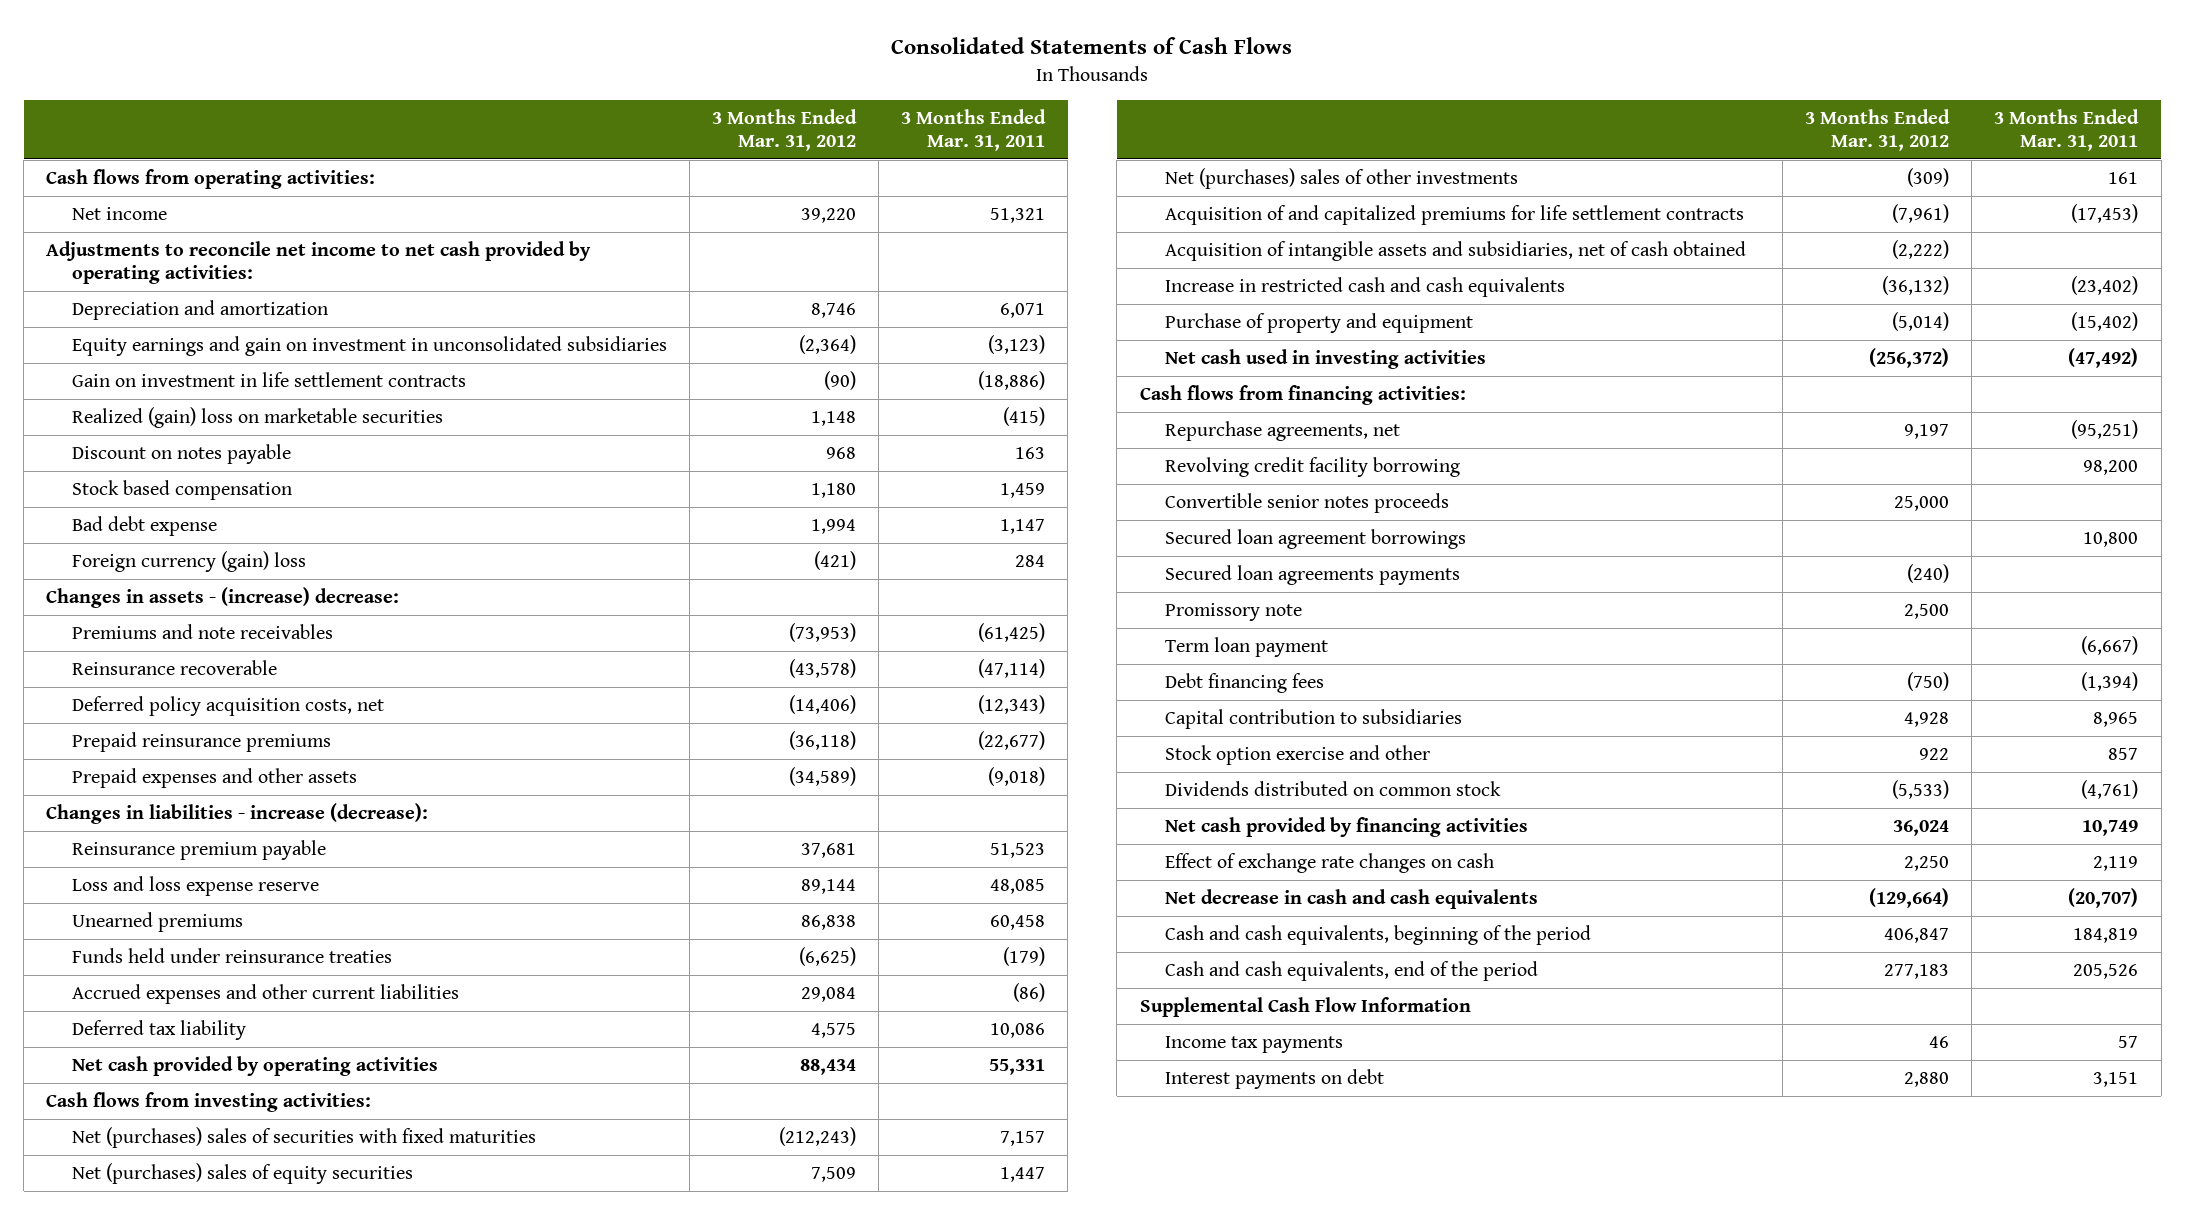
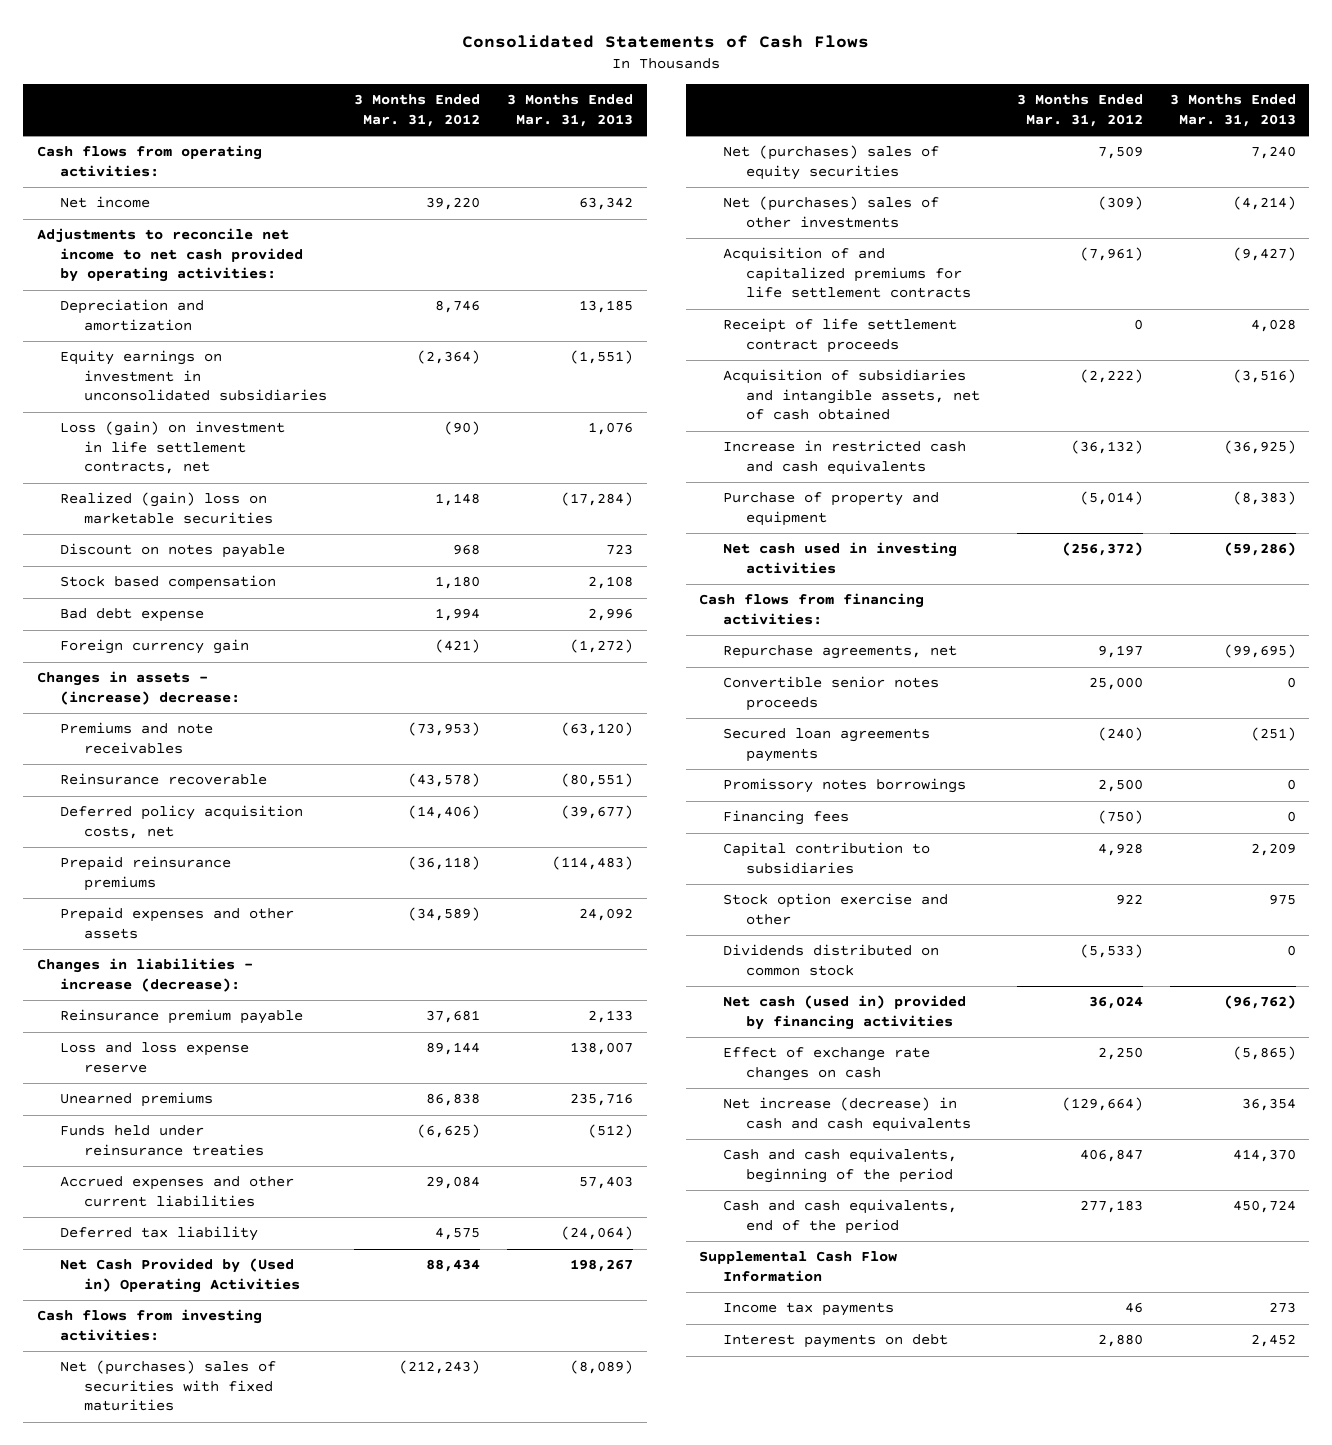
[901,109,1047,152] 3 Months Ended Mar. 31, 2011 -> none
none -> [507,94,634,127] 3 Months Ended Mar. 31, 2013
[71,335,667,356] Equity earnings and gain on investment in unconsolidated subsidiaries -> [60,350,328,402] Equity earnings on investment in unconsolidated subsidiaries
[71,371,466,387] Gain on investment in life settlement contracts -> [60,421,286,475] Loss (gain) on investment in life settlement contracts, net
[71,550,306,572] Foreign currency (gain) loss -> [60,639,250,655] Foreign currency gain
[71,1055,438,1076] Net cash provided by operating activities -> [60,1258,301,1293] Net Cash Provided by (Used in) Operating Activities
none -> [722,318,957,353] Receipt of life settlement contract proceeds
[1164,240,1746,261] Acquisition of intangible assets and subsidiaries, net of cash obtained -> [722,369,981,421] Acquisition of subsidiaries and intangible assets, net of cash obtained
[1164,456,1460,477] Revolving credit facility borrowing -> none
[1164,528,1466,549] Secured loan agreement borrowings -> none
[1164,602,1302,621] Promissory note -> none
[1164,636,1328,657] Term loan payment -> none
none -> [722,778,966,794] Promissory notes borrowings
[1164,672,1324,693] Debt financing fees -> [722,810,849,826] Financing fees
[1164,816,1528,837] Net cash provided by financing activities -> [722,995,966,1030] Net cash (used in) provided by financing activities
[1164,888,1538,909] Net decrease in cash and cash equivalents -> [722,1097,972,1132] Net increase (decrease) in cash and cash equivalents

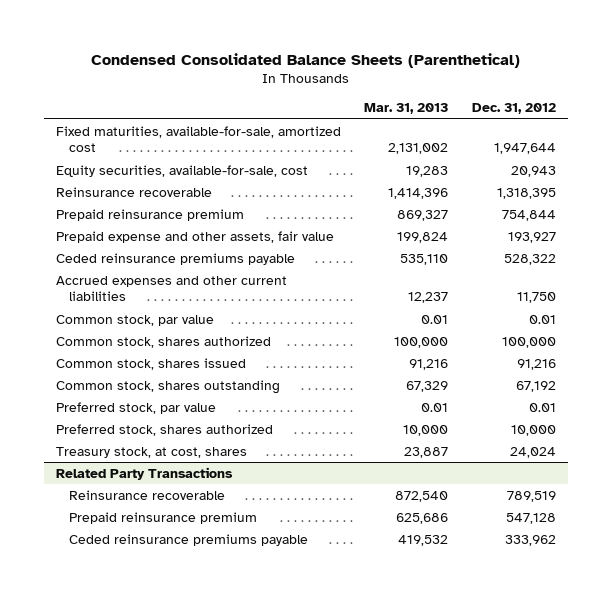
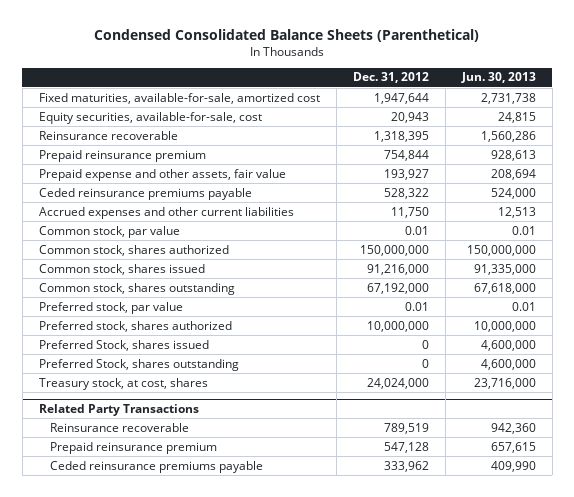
[364,103,449,115] Mar. 31, 2013 -> none
none -> [460,72,536,84] Jun. 30, 2013
[501,336,556,348] 100,000 -> [359,244,429,256] 150,000,000
[516,358,556,370] 91,216 -> [366,263,429,275] 91,216,000
[515,380,556,392] 67,192 -> [366,282,429,294] 67,192,000
[510,424,556,436] 10,000 -> [366,320,429,332] 10,000,000
none -> [38,339,209,351] Preferred Stock, shares issued
none -> [38,358,239,371] Preferred Stock, shares outstanding
[509,446,556,458] 24,024 -> [366,377,429,389] 24,024,000

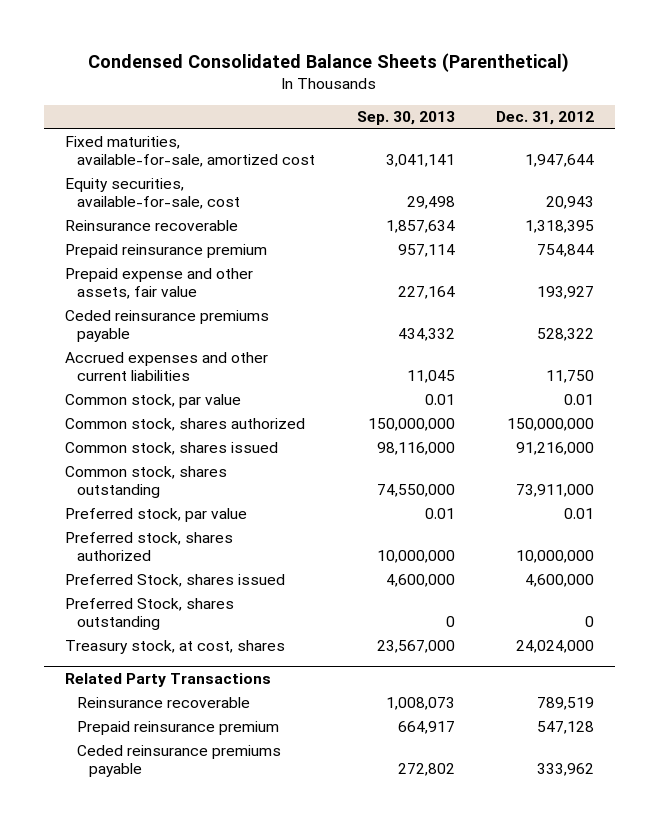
[460,72,536,84] Jun. 30, 2013 -> none
none -> [356,111,455,126] Sep. 30, 2013
[366,282,429,294] 67,192,000 -> [515,484,594,498] 73,911,000
[421,339,429,349] 0 -> [524,574,594,588] 4,600,000

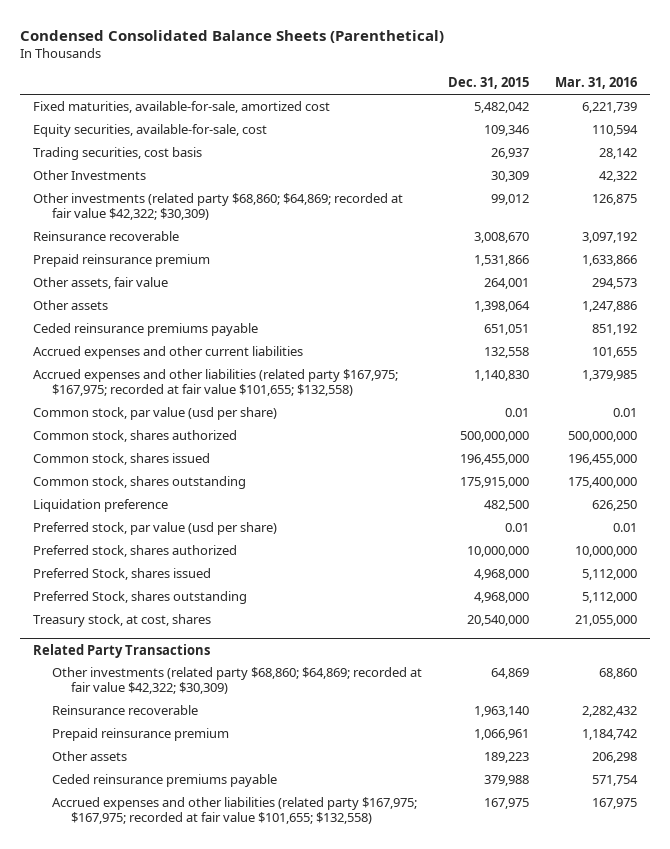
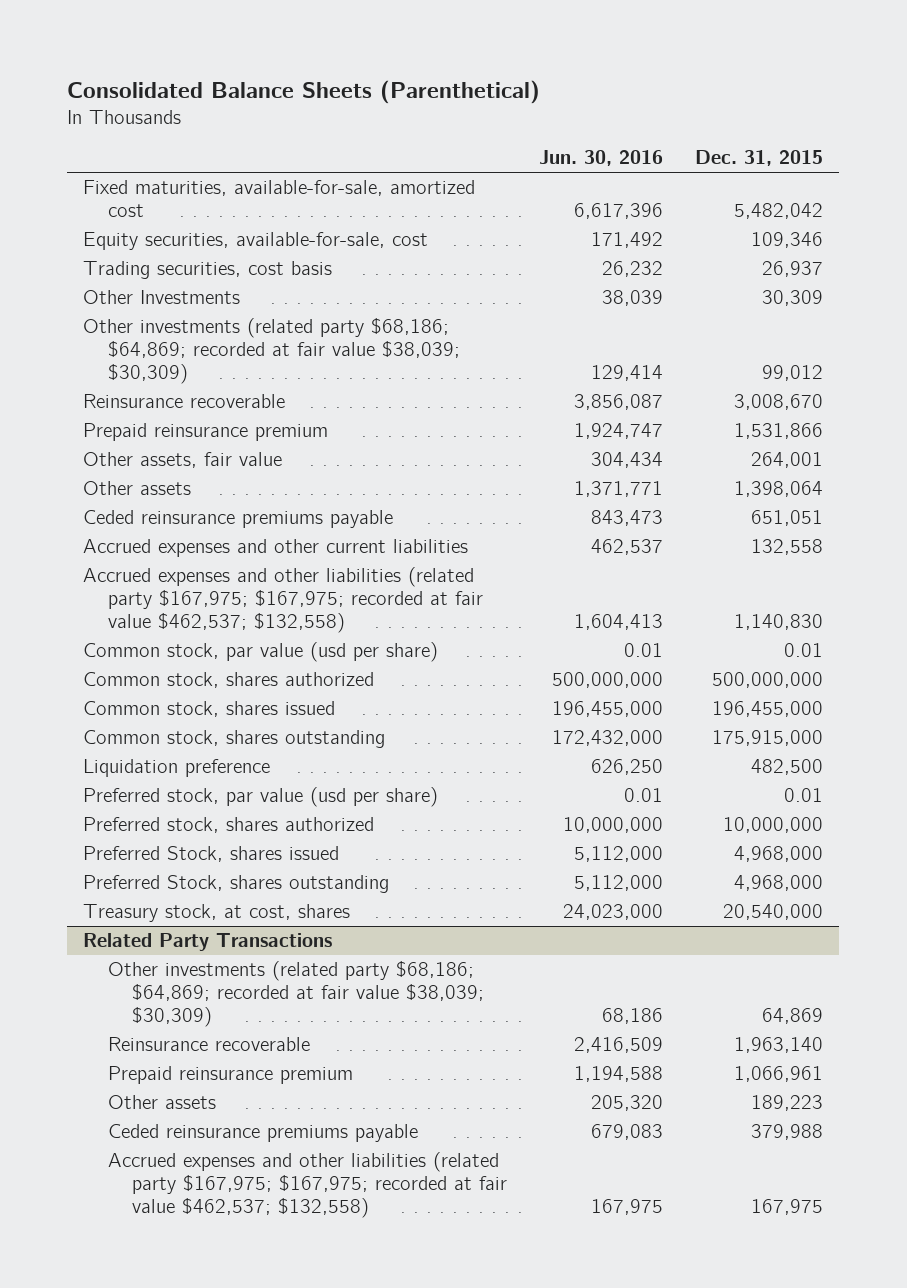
[20,29,445,43] Condensed Consolidated Balance Sheets (Parenthetical) -> [67,79,541,104] Consolidated Balance Sheets (Parenthetical)
[554,77,637,90] Mar. 31, 2016 -> none
none -> [538,150,663,167] Jun. 30, 2016
[33,193,404,221] Other investments (related party $68,860; $64,869; recorded at fair value $42,322; $30,309) -> [83,318,460,385] Other investments (related party $68,186; $64,869; recorded at fair value $38,039; $30,309)
[33,369,399,397] Accrued expenses and other liabilities (related party $167,975; $167,975; recorded at fair value $101,655; $132,558) -> [83,567,483,634] Accrued expenses and other liabilities (related party $167,975; $167,975; recorded at fair value $462,537; $132,558)
[52,667,423,695] Other investments (related party $68,860; $64,869; recorded at fair value $42,322; $30,309) -> [107,961,484,1028] Other investments (related party $68,186; $64,869; recorded at fair value $38,039; $30,309)
[52,797,418,825] Accrued expenses and other liabilities (related party $167,975; $167,975; recorded at fair value $101,655; $132,558) -> [107,1152,507,1219] Accrued expenses and other liabilities (related party $167,975; $167,975; recorded at fair value $462,537; $132,558)

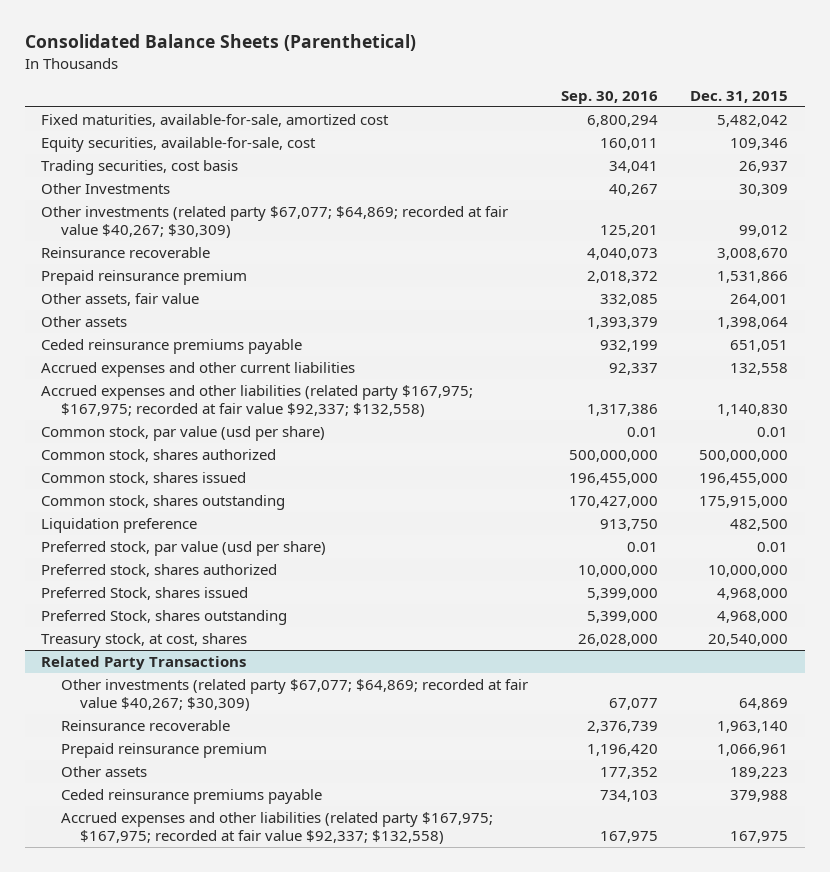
[538,150,663,167] Jun. 30, 2016 -> none
none -> [560,90,658,104] Sep. 30, 2016
[83,318,460,385] Other investments (related party $68,186; $64,869; recorded at fair value $38,039; $30,309) -> [41,205,509,238] Other investments (related party $67,077; $64,869; recorded at fair value $40,267; $30,309)
[83,567,483,634] Accrued expenses and other liabilities (related party $167,975; $167,975; recorded at fair value $462,537; $132,558) -> [41,384,474,417] Accrued expenses and other liabilities (related party $167,975; $167,975; recorded at fair value $92,337; $132,558)
[107,961,484,1028] Other investments (related party $68,186; $64,869; recorded at fair value $38,039; $30,309) -> [60,678,528,711] Other investments (related party $67,077; $64,869; recorded at fair value $40,267; $30,309)
[107,1152,507,1219] Accrued expenses and other liabilities (related party $167,975; $167,975; recorded at fair value $462,537; $132,558) -> [60,811,493,844] Accrued expenses and other liabilities (related party $167,975; $167,975; recorded at fair value $92,337; $132,558)

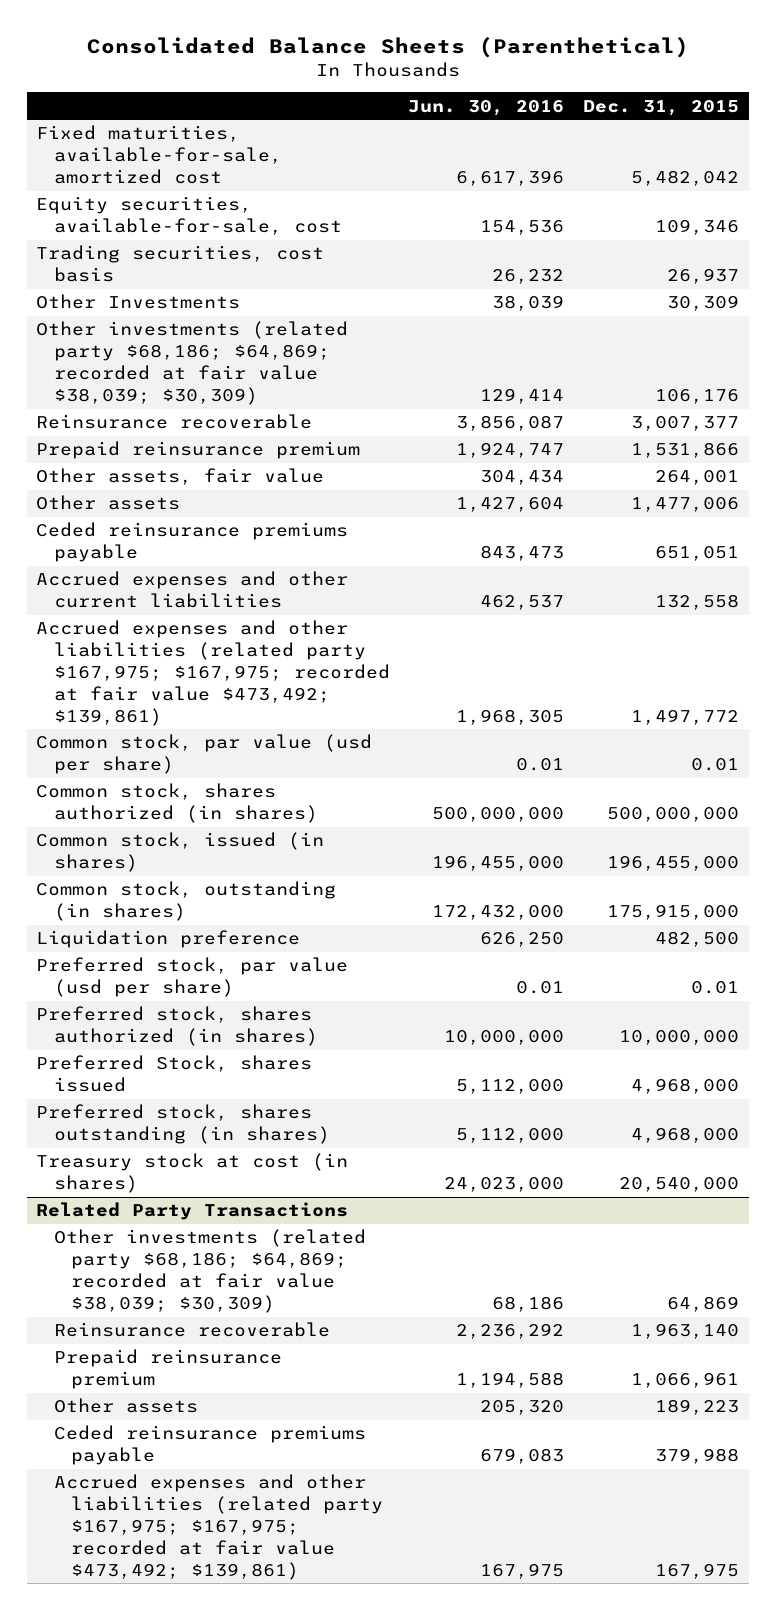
[560,90,658,104] Sep. 30, 2016 -> none
none -> [408,99,565,116] Jun. 30, 2016
[41,205,509,238] Other investments (related party $67,077; $64,869; recorded at fair value $40,267; $30,309) -> [36,321,349,405] Other investments (related party $68,186; $64,869; recorded at fair value $38,039; $30,309)
[739,224,789,237] 99,012 -> [655,388,740,404] 106,176
[717,247,789,260] 3,008,670 -> [631,416,740,432] 3,007,377
[717,316,789,329] 1,398,064 -> [631,497,740,513] 1,477,006
[41,384,474,417] Accrued expenses and other liabilities (related party $167,975; $167,975; recorded at fair value $92,337; $132,558) -> [36,620,390,726] Accrued expenses and other liabilities (related party $167,975; $167,975; recorded at fair value $473,492; $139,861)
[717,403,789,416] 1,140,830 -> [631,708,740,725] 1,497,772
[41,448,277,462] Common stock, shares authorized -> [36,783,318,824] Common stock, shares authorized (in shares)
[41,471,247,485] Common stock, shares issued -> [36,832,325,873] Common stock, issued (in shares)
[41,494,286,510] Common stock, shares outstanding -> [36,881,337,922] Common stock, outstanding (in shares)
[41,563,278,577] Preferred stock, shares authorized -> [36,1006,318,1047] Preferred stock, shares authorized (in shares)
[41,609,288,625] Preferred Stock, shares outstanding -> [36,1104,330,1145] Preferred stock, shares outstanding (in shares)
[41,632,248,648] Treasury stock, at cost, shares -> [36,1153,349,1194] Treasury stock at cost (in shares)
[60,678,528,711] Other investments (related party $67,077; $64,869; recorded at fair value $40,267; $30,309) -> [53,1229,366,1313] Other investments (related party $68,186; $64,869; recorded at fair value $38,039; $30,309)
[60,811,493,844] Accrued expenses and other liabilities (related party $167,975; $167,975; recorded at fair value $92,337; $132,558) -> [53,1474,383,1580] Accrued expenses and other liabilities (related party $167,975; $167,975; recorded at fair value $473,492; $139,861)

